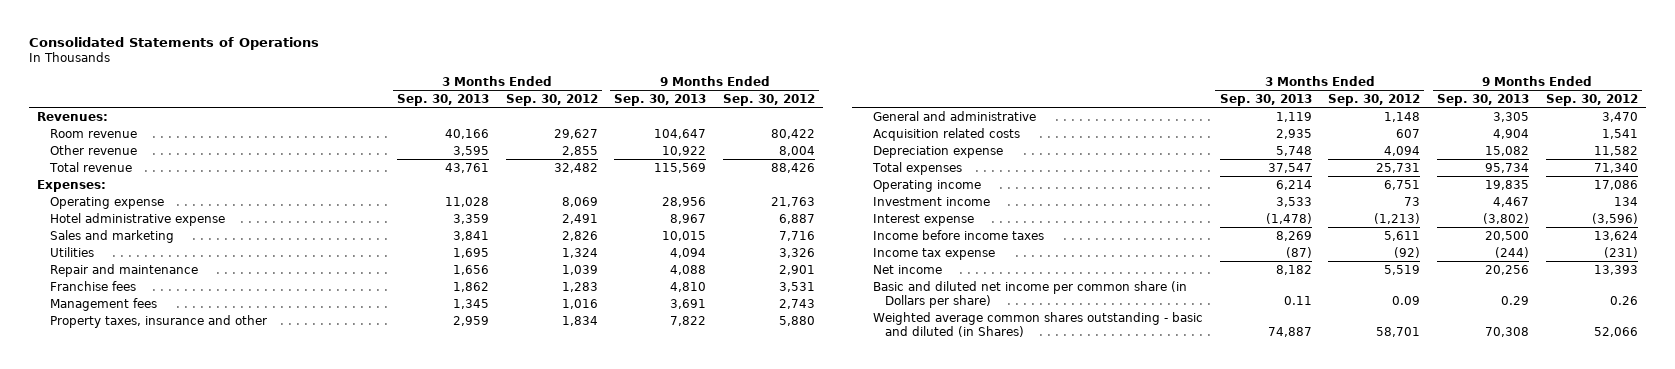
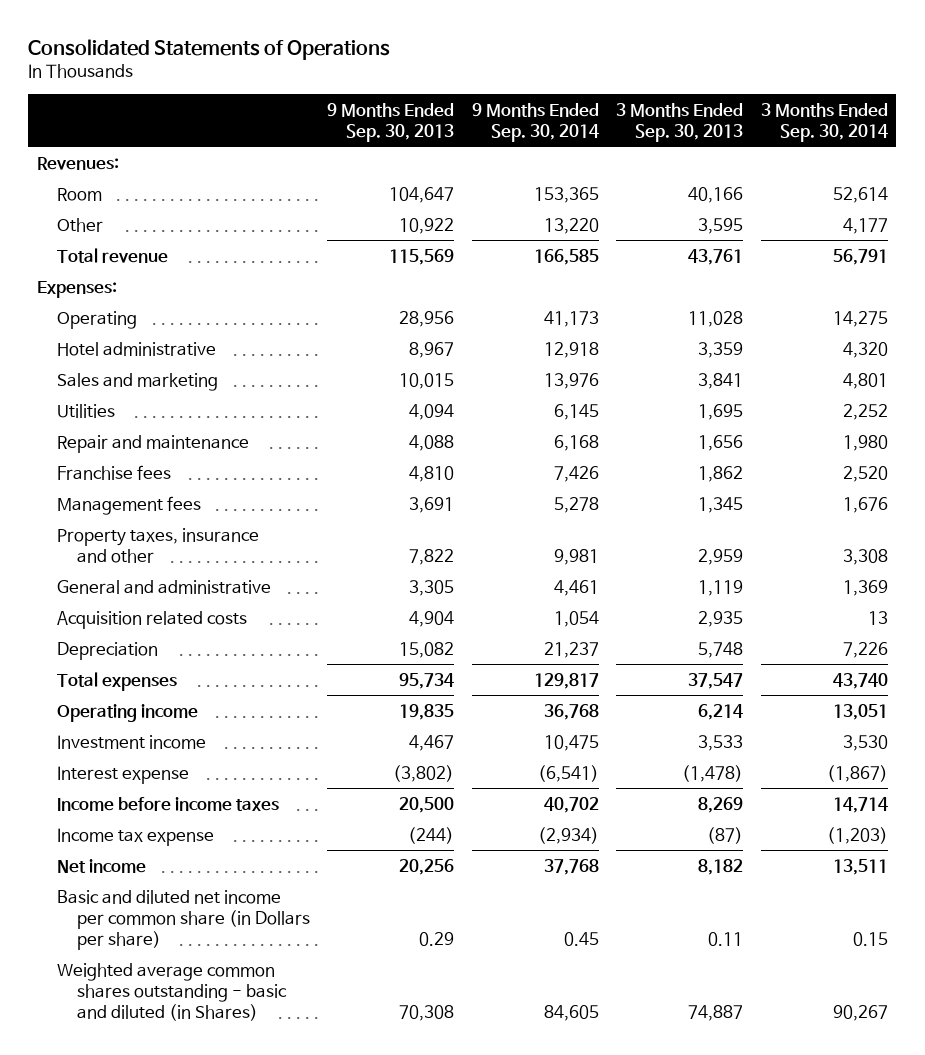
[505,93,598,106] Sep. 30, 2012 -> none
[723,93,816,106] Sep. 30, 2012 -> none
none -> [471,102,599,142] 9 Months Ended Sep. 30, 2014
none -> [760,102,888,142] 3 Months Ended Sep. 30, 2014
[49,128,137,138] Room revenue -> [57,187,103,201] Room
[49,144,137,155] Other revenue -> [57,217,104,232] Other
[49,196,164,209] Operating expense -> [57,310,138,329] Operating
[49,212,225,226] Hotel administrative expense -> [57,341,217,356] Hotel administrative
[872,145,1003,158] Depreciation expense -> [57,641,159,660] Depreciation

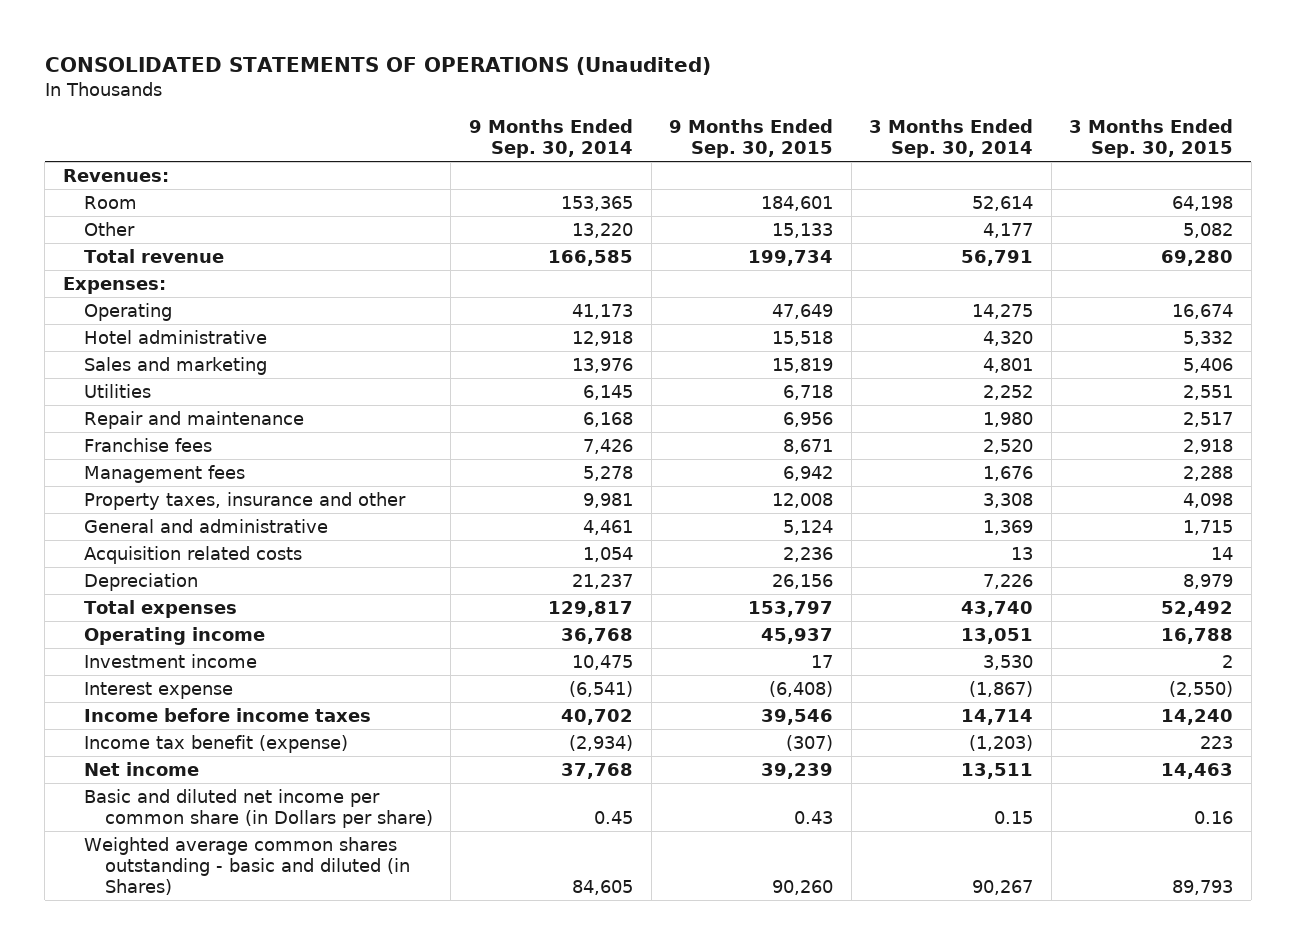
[28,38,391,60] Consolidated Statements of Operations -> [44,57,711,76] CONSOLIDATED STATEMENTS OF OPERATIONS (Unaudited)
[327,102,455,142] 9 Months Ended Sep. 30, 2013 -> none
[616,102,744,142] 3 Months Ended Sep. 30, 2013 -> none
none -> [669,119,834,159] 9 Months Ended Sep. 30, 2015
none -> [1069,119,1234,159] 3 Months Ended Sep. 30, 2015
[57,827,215,846] Income tax expense -> [83,734,348,753] Income tax benefit (expense)

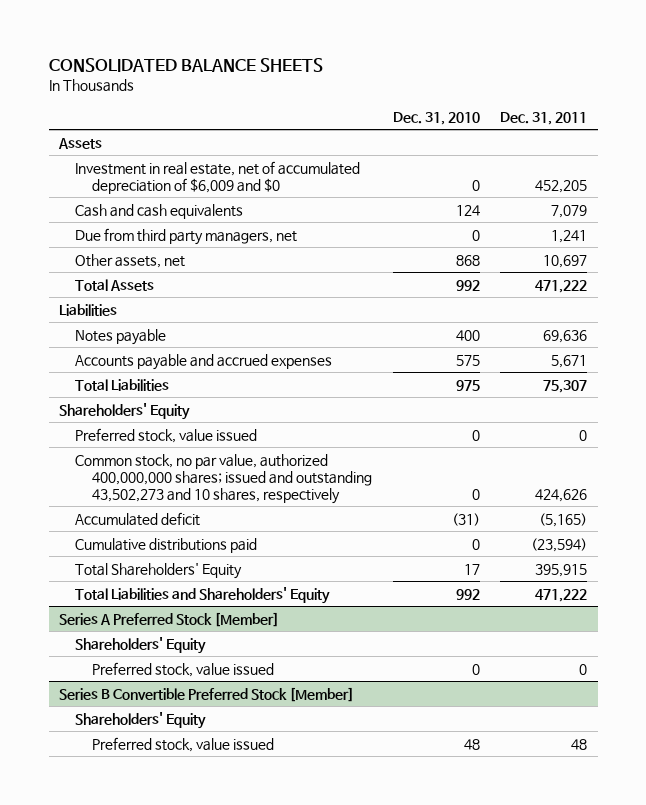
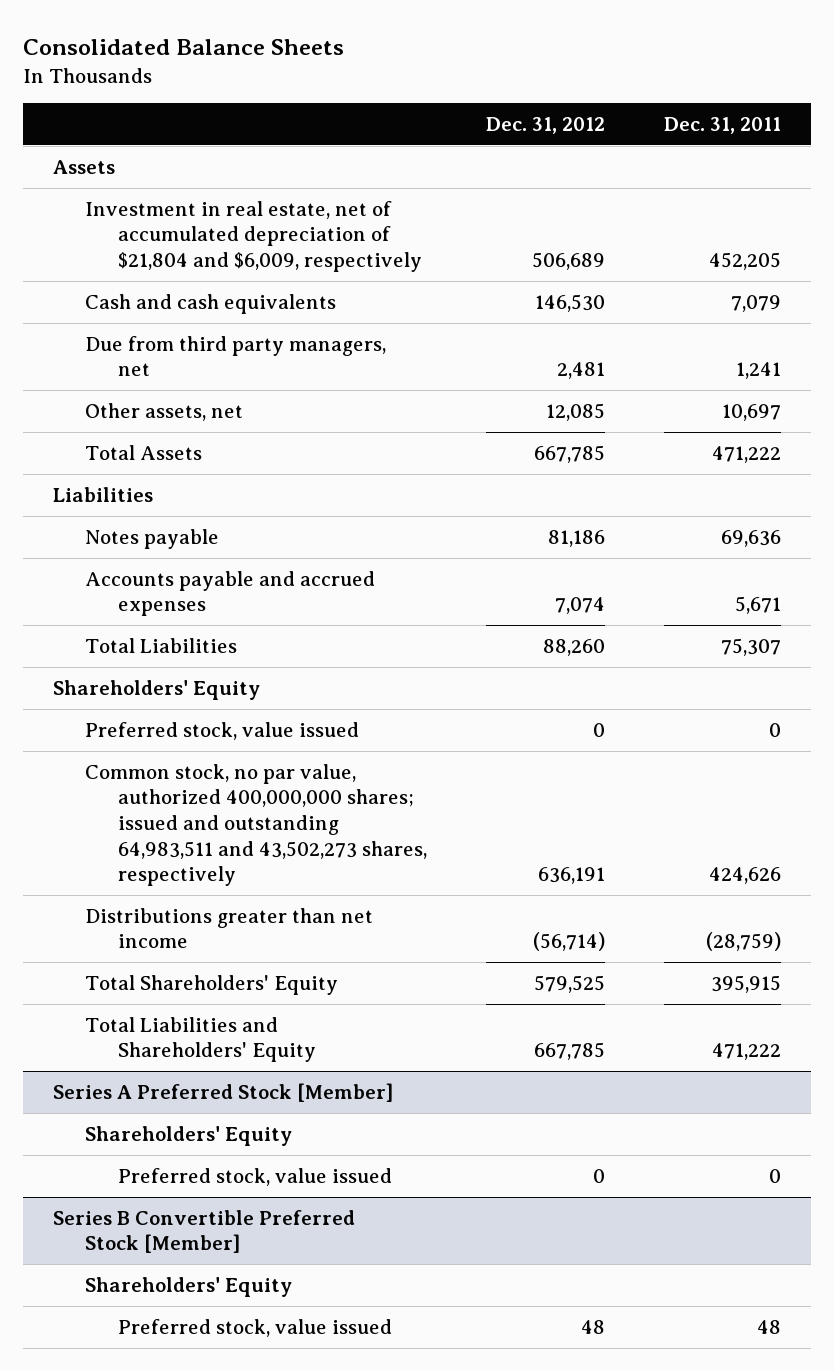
[48,57,323,72] CONSOLIDATED BALANCE SHEETS -> [23,39,345,56] Consolidated Balance Sheets
[392,111,480,125] Dec. 31, 2010 -> none
none -> [485,117,605,135] Dec. 31, 2012
[75,160,361,194] Investment in real estate, net of accumulated depreciation of $6,009 and $0 -> [85,200,422,273] Investment in real estate, net of accumulated depreciation of $21,804 and $6,009, respectively
[75,511,201,526] Accumulated deficit -> none
[75,537,258,553] Cumulative distributions paid -> none
[75,453,372,504] Common stock, no par value, authorized 400,000,000 shares; issued and outstanding 43,502,273 and 10 shares, respectively -> [85,763,427,887] Common stock, no par value, authorized 400,000,000 shares; issued and outstanding 64,983,511 and 43,502,273 shares, respectively
none -> [85,907,374,949] Distributions greater than net income

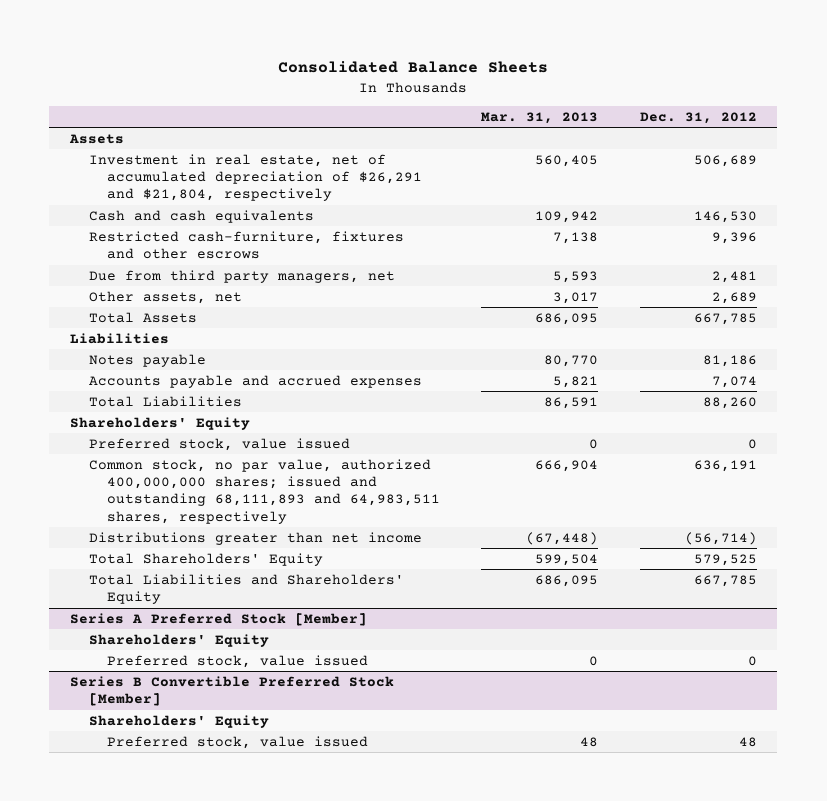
[663,117,781,135] Dec. 31, 2011 -> none
none -> [481,112,599,125] Mar. 31, 2013
[85,200,422,273] Investment in real estate, net of accumulated depreciation of $21,804 and $6,009, respectively -> [88,153,423,202] Investment in real estate, net of accumulated depreciation of $26,291 and $21,804, respectively
none -> [88,230,404,260] Restricted cash-furniture, fixtures and other escrows
[545,402,605,421] 12,085 -> [711,291,757,304] 2,689
[85,763,427,887] Common stock, no par value, authorized 400,000,000 shares; issued and outstanding 64,983,511 and 43,502,273 shares, respectively -> [88,458,441,524] Common stock, no par value, authorized 400,000,000 shares; issued and outstanding 68,111,893 and 64,983,511 shares, respectively

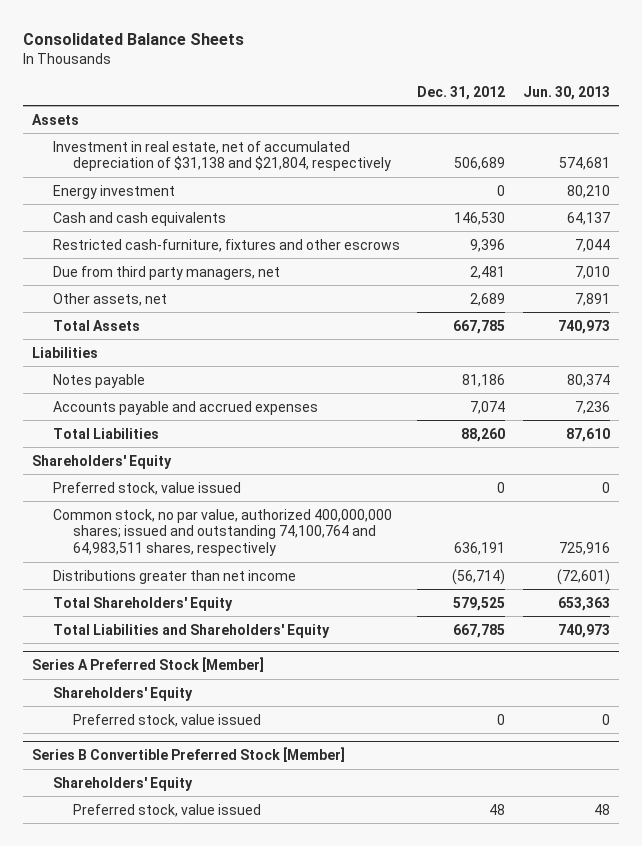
[481,112,599,125] Mar. 31, 2013 -> none
none -> [522,85,610,100] Jun. 30, 2013
[88,153,423,202] Investment in real estate, net of accumulated depreciation of $26,291 and $21,804, respectively -> [52,140,392,172] Investment in real estate, net of accumulated depreciation of $31,138 and $21,804, respectively
none -> [52,184,175,199] Energy investment
[88,458,441,524] Common stock, no par value, authorized 400,000,000 shares; issued and outstanding 68,111,893 and 64,983,511 shares, respectively -> [52,508,392,557] Common stock, no par value, authorized 400,000,000 shares; issued and outstanding 74,100,764 and 64,983,511 shares, respectively

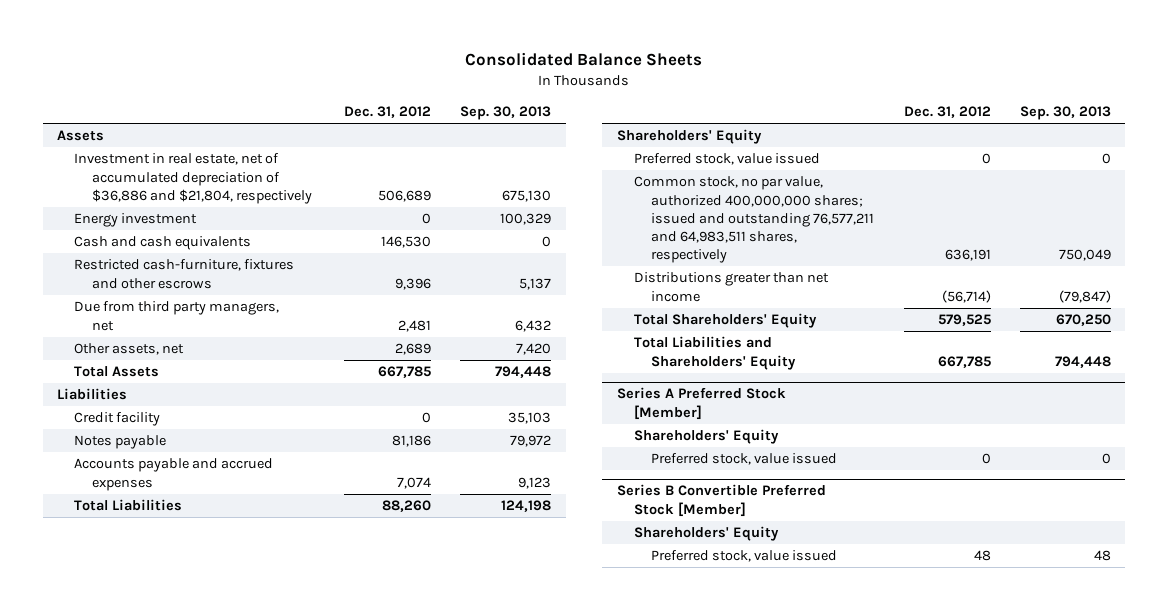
[522,85,610,100] Jun. 30, 2013 -> none
none -> [460,106,552,121] Sep. 30, 2013
[52,140,392,172] Investment in real estate, net of accumulated depreciation of $31,138 and $21,804, respectively -> [74,153,312,204] Investment in real estate, net of accumulated depreciation of $36,886 and $21,804, respectively
none -> [74,412,161,427] Credit facility
[52,508,392,557] Common stock, no par value, authorized 400,000,000 shares; issued and outstanding 74,100,764 and 64,983,511 shares, respectively -> [634,176,875,264] Common stock, no par value, authorized 400,000,000 shares; issued and outstanding 76,577,211 and 64,983,511 shares, respectively

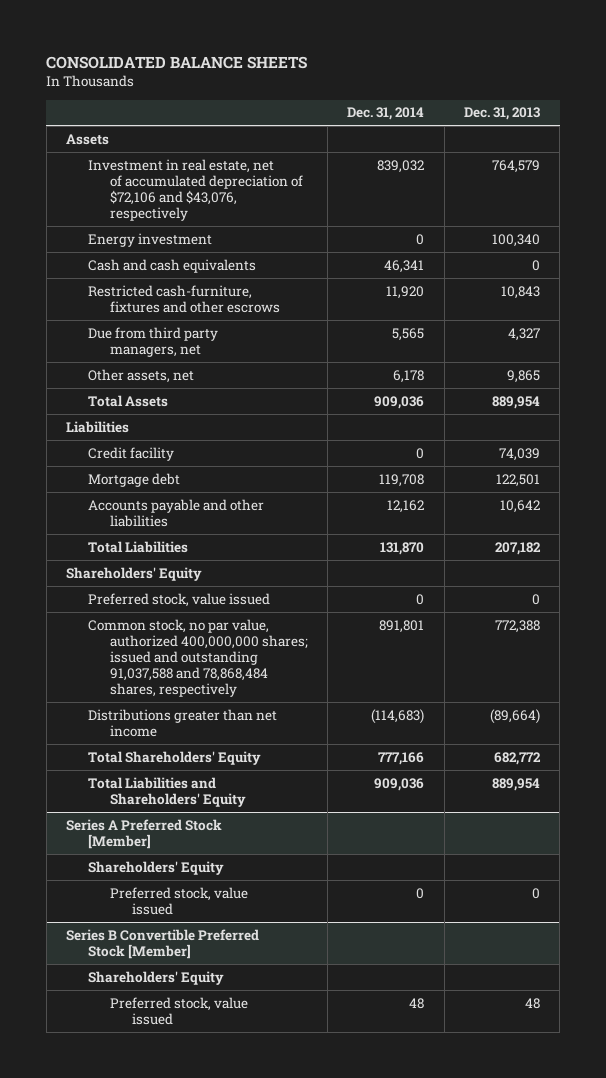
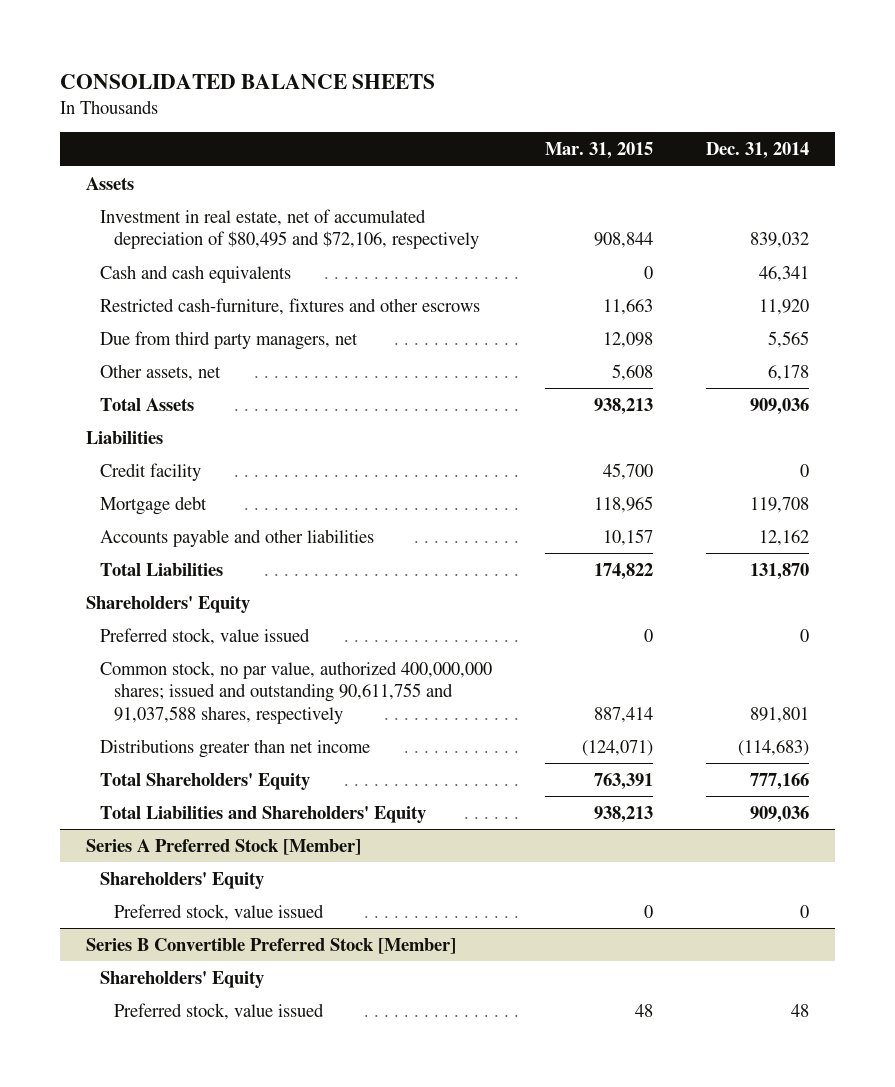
[464,107,541,121] Dec. 31, 2013 -> none
none -> [545,142,654,160] Mar. 31, 2015
[87,232,212,247] Energy investment -> none
[87,158,303,221] Investment in real estate, net of accumulated depreciation of $72,106 and $43,076, respectively -> [100,208,479,250] Investment in real estate, net of accumulated depreciation of $80,495 and $72,106, respectively
[87,618,308,697] Common stock, no par value, authorized 400,000,000 shares; issued and outstanding 91,037,588 and 78,868,484 shares, respectively -> [100,660,493,724] Common stock, no par value, authorized 400,000,000 shares; issued and outstanding 90,611,755 and 91,037,588 shares, respectively

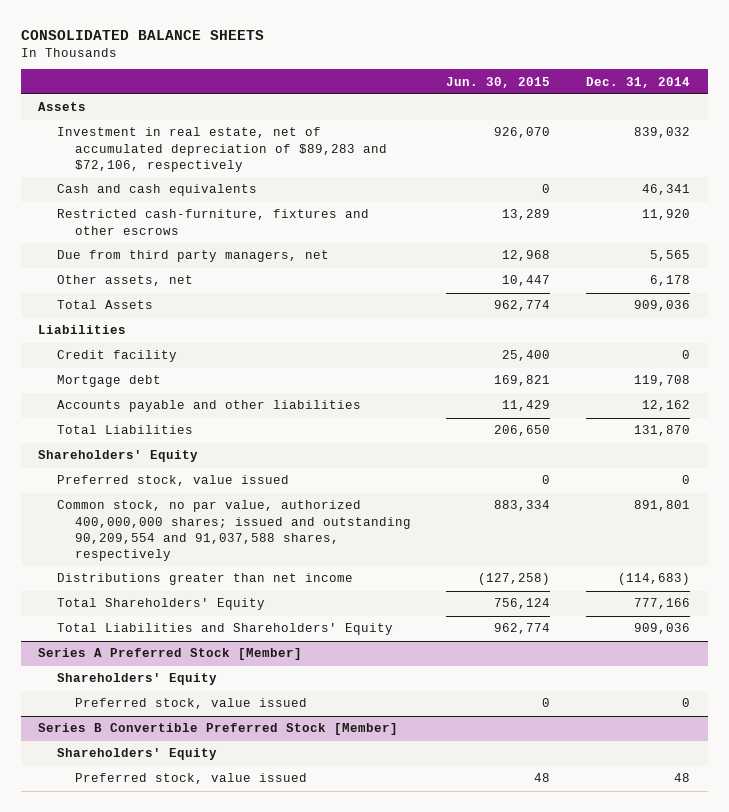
[545,142,654,160] Mar. 31, 2015 -> none
none -> [446,76,551,88] Jun. 30, 2015
[100,208,479,250] Investment in real estate, net of accumulated depreciation of $80,495 and $72,106, respectively -> [56,127,387,172] Investment in real estate, net of accumulated depreciation of $89,283 and $72,106, respectively
[100,660,493,724] Common stock, no par value, authorized 400,000,000 shares; issued and outstanding 90,611,755 and 91,037,588 shares, respectively -> [56,500,411,561] Common stock, no par value, authorized 400,000,000 shares; issued and outstanding 90,209,554 and 91,037,588 shares, respectively

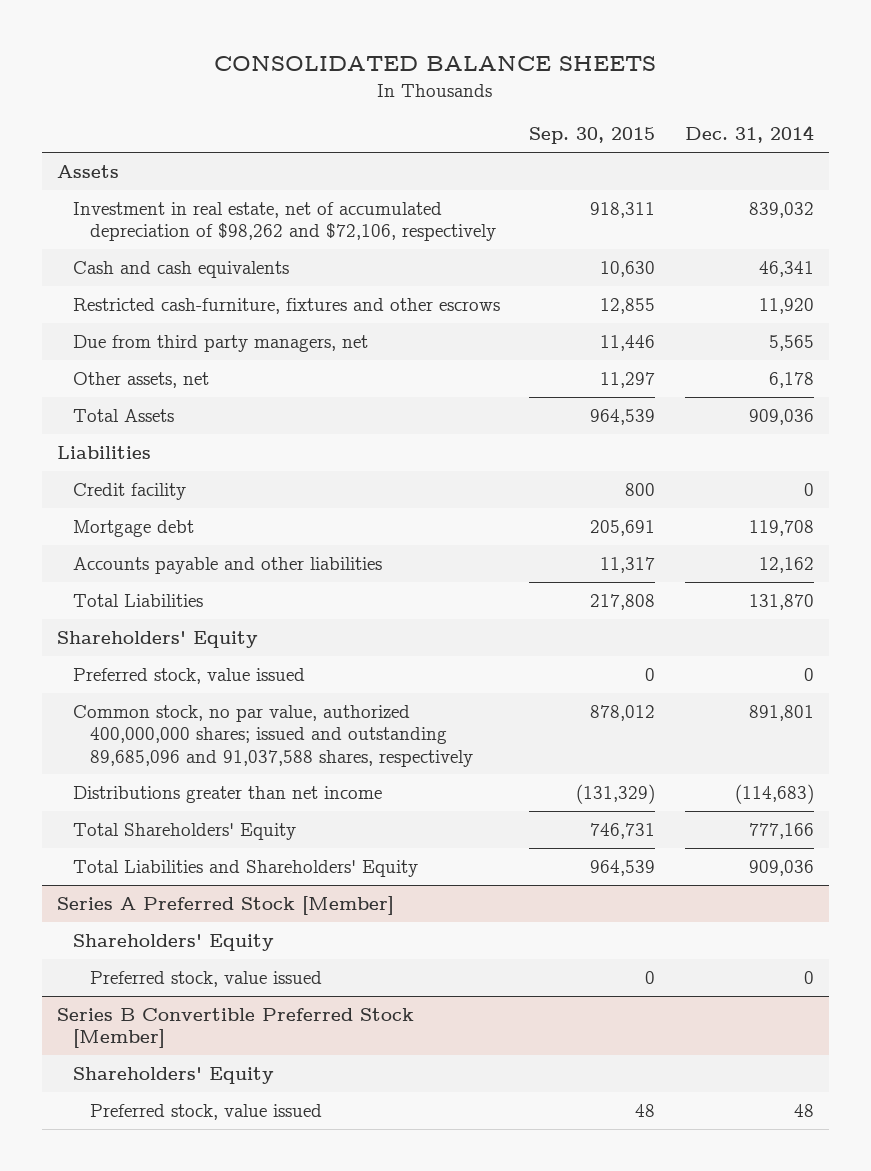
[446,76,551,88] Jun. 30, 2015 -> none
none -> [529,127,656,145] Sep. 30, 2015
[56,127,387,172] Investment in real estate, net of accumulated depreciation of $89,283 and $72,106, respectively -> [73,201,496,242] Investment in real estate, net of accumulated depreciation of $98,262 and $72,106, respectively
[56,500,411,561] Common stock, no par value, authorized 400,000,000 shares; issued and outstanding 90,209,554 and 91,037,588 shares, respectively -> [73,704,473,767] Common stock, no par value, authorized 400,000,000 shares; issued and outstanding 89,685,096 and 91,037,588 shares, respectively

